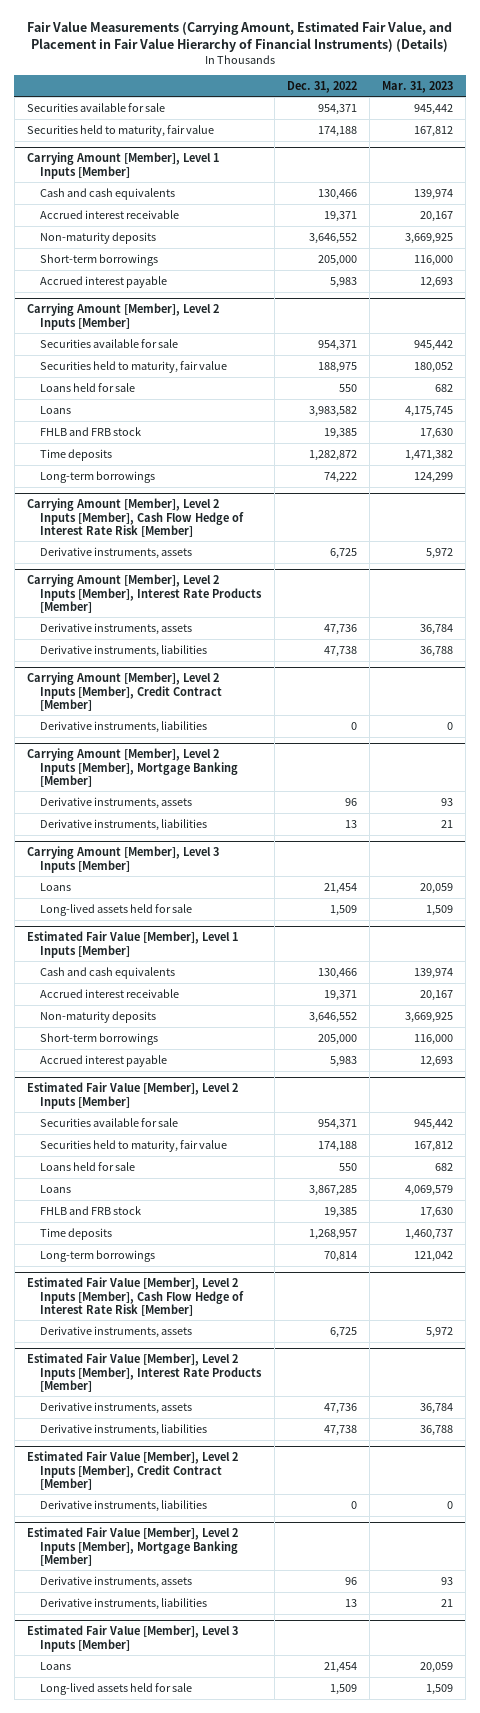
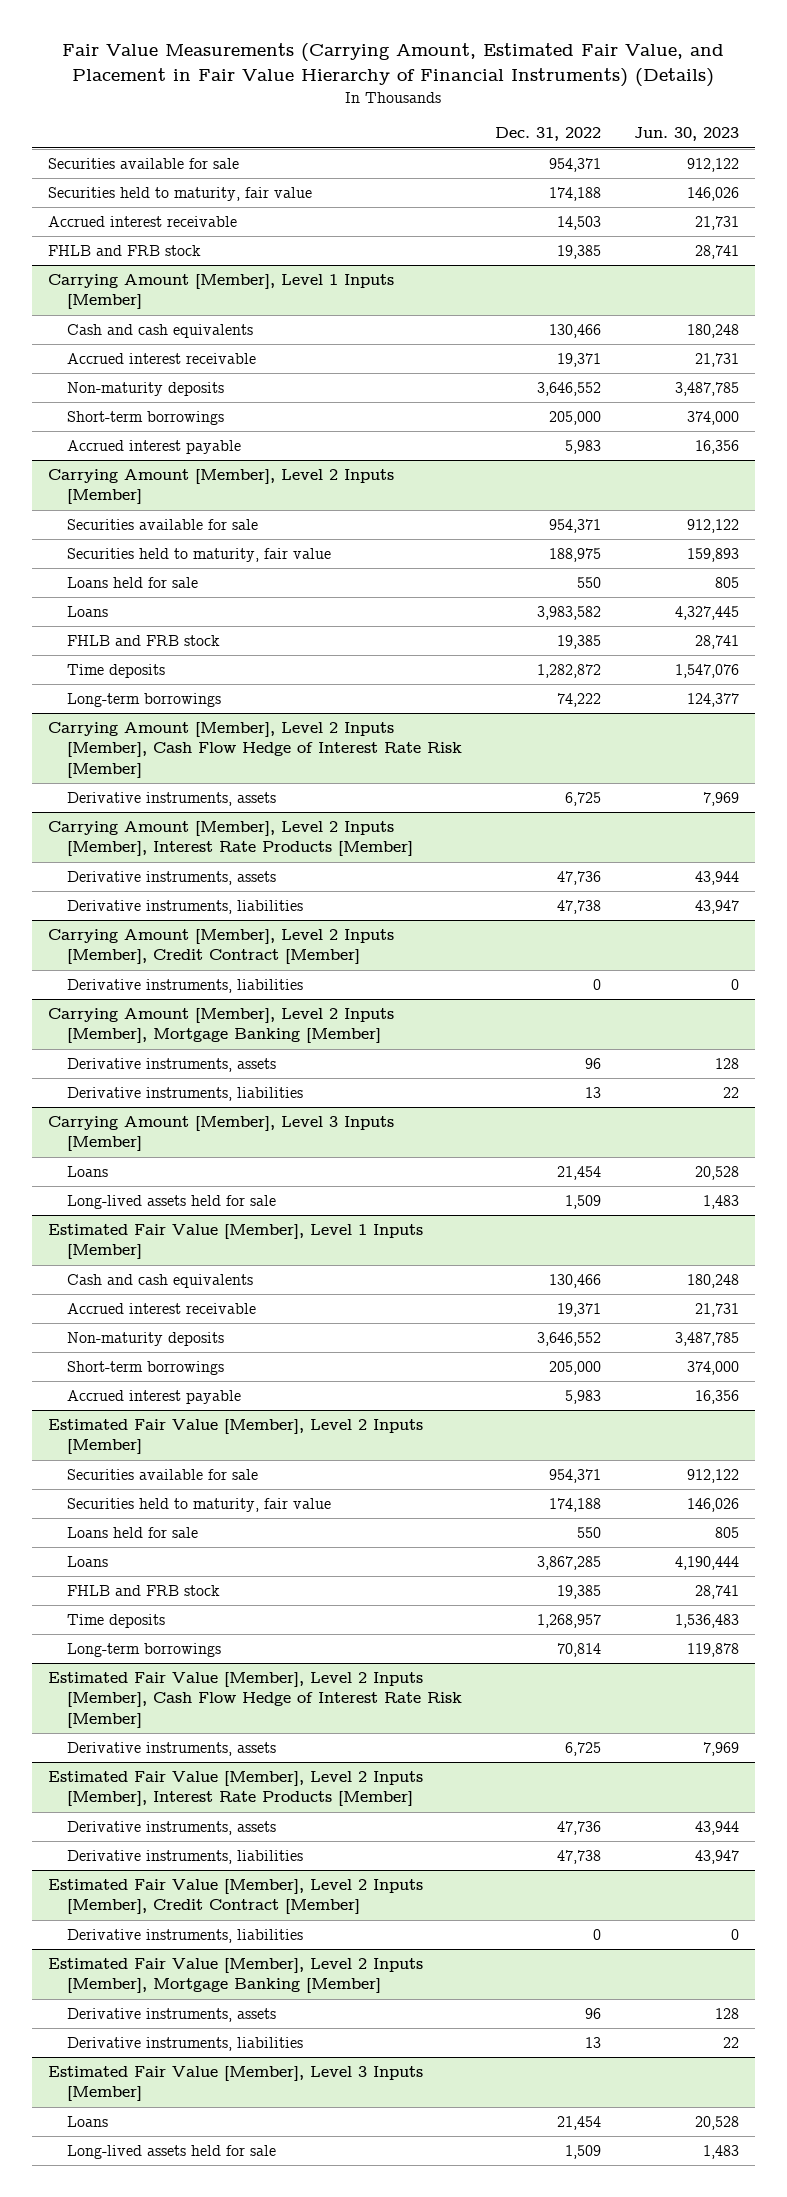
[382,80,454,93] Mar. 31, 2023 -> none
none -> [633,127,739,142] Jun. 30, 2023
none -> [48,216,238,228] Accrued interest receivable
none -> [48,245,202,257] FHLB and FRB stock

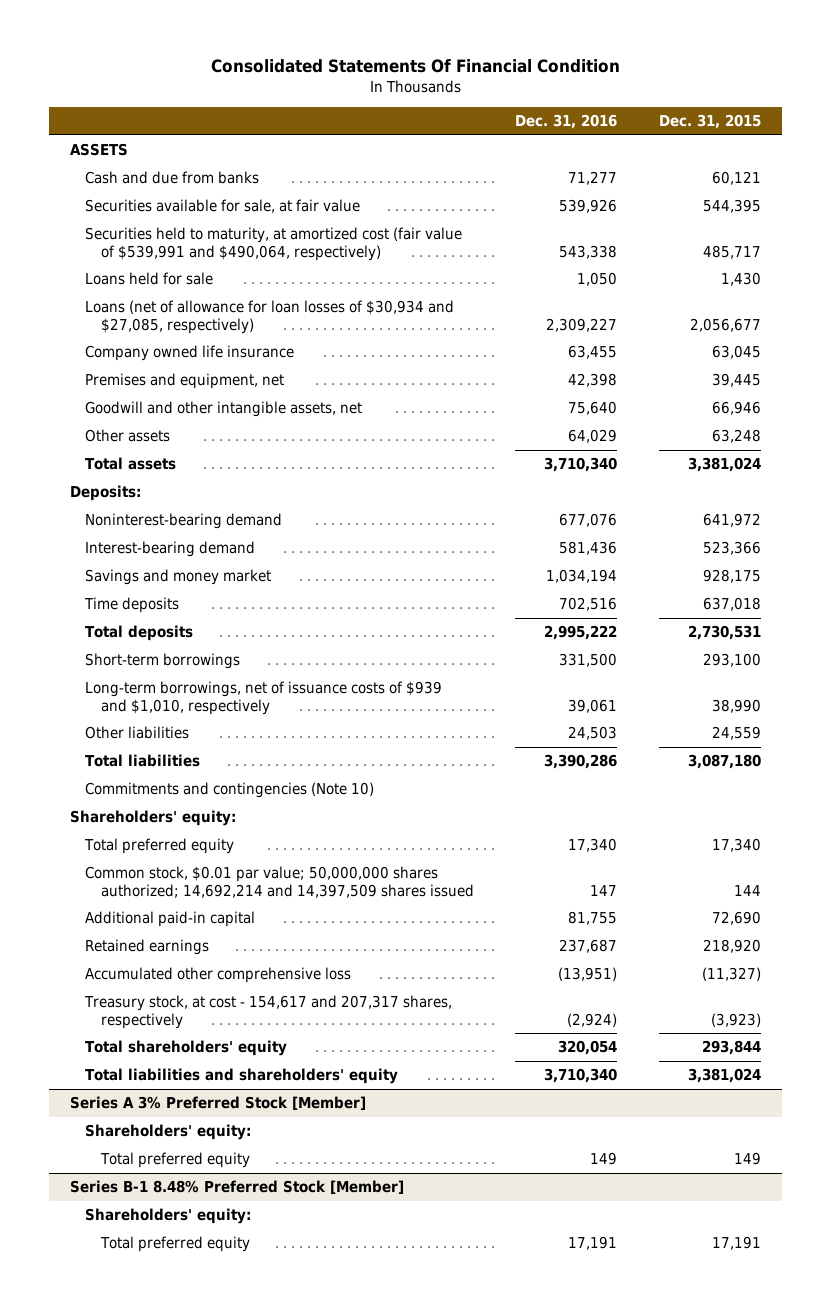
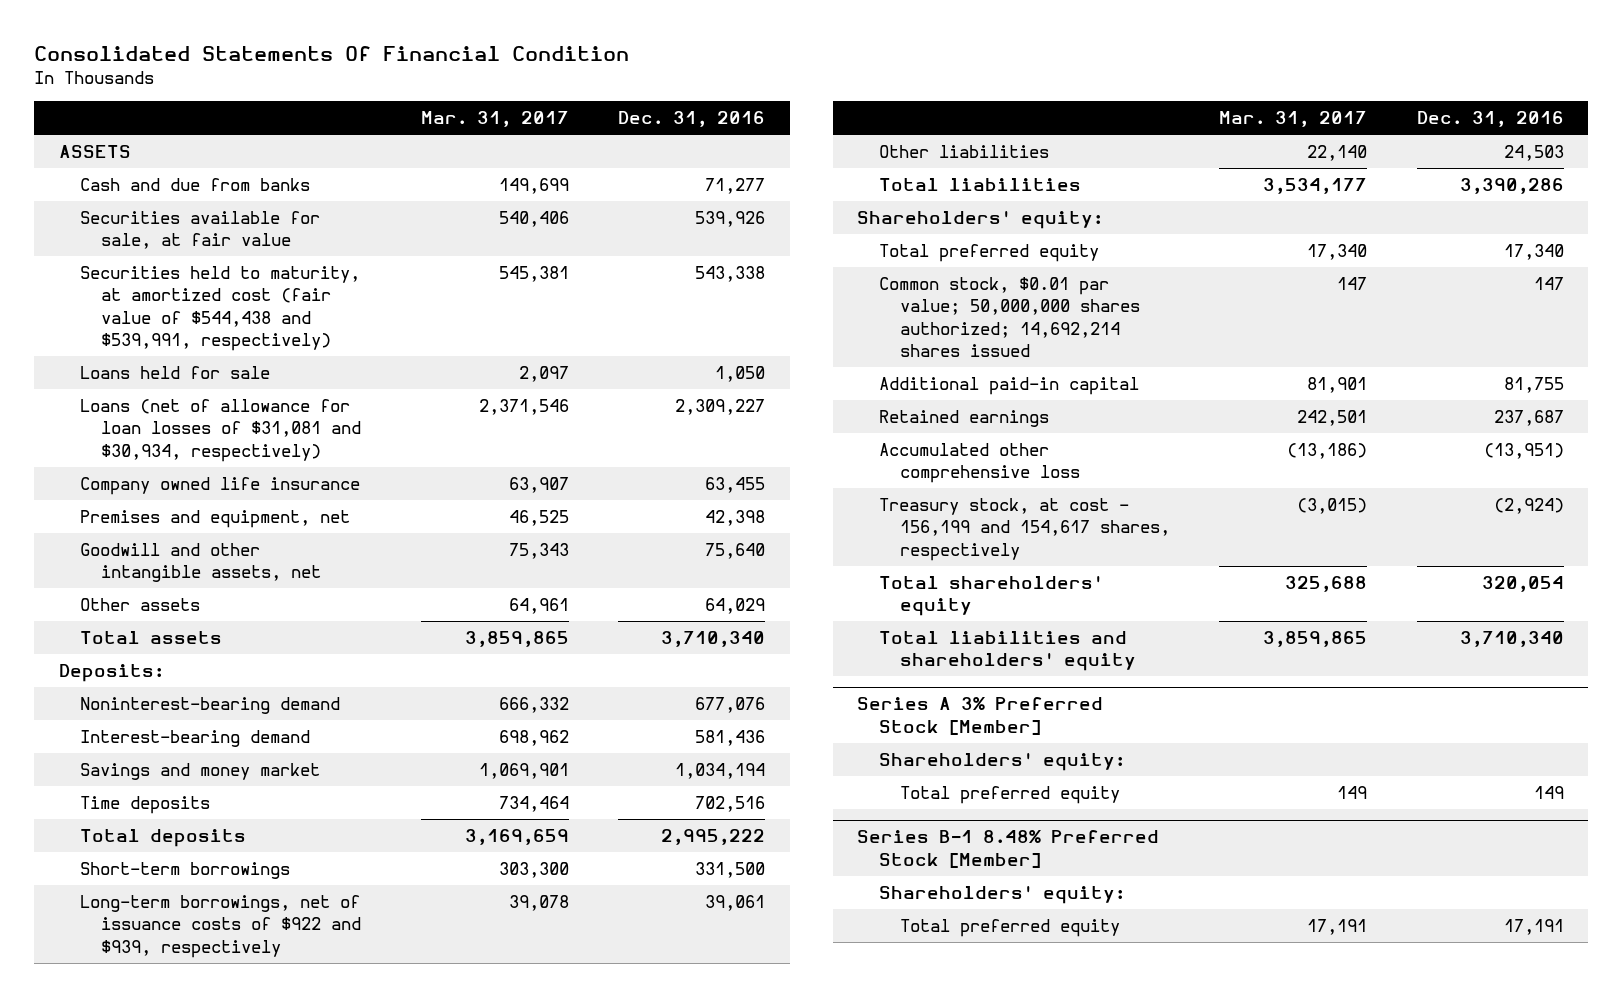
[658,114,761,130] Dec. 31, 2015 -> none
none -> [420,110,569,127] Mar. 31, 2017
[85,227,463,261] Securities held to maturity, at amortized cost (fair value of $539,991 and $490,064, respectively) -> [79,266,360,351] Securities held to maturity, at amortized cost (fair value of $544,438 and $539,991, respectively)
[85,300,455,334] Loans (net of allowance for loan losses of $30,934 and $27,085, respectively) -> [79,399,362,462] Loans (net of allowance for loan losses of $31,081 and $30,934, respectively)
[85,681,443,715] Long-term borrowings, net of issuance costs of $939 and $1,010, respectively -> [79,895,362,958] Long-term borrowings, net of issuance costs of $922 and $939, respectively
[85,782,375,799] Commitments and contingencies (Note 10) -> none
[85,866,474,898] Common stock, $0.01 par value; 50,000,000 shares authorized; 14,692,214 and 14,397,509 shares issued -> [878,277,1140,357] Common stock, $0.01 par value; 50,000,000 shares authorized; 14,692,214 shares issued
[84,995,453,1029] Treasury stock, at cost - 154,617 and 207,317 shares, respectively -> [878,498,1170,561] Treasury stock, at cost - 156,199 and 154,617 shares, respectively

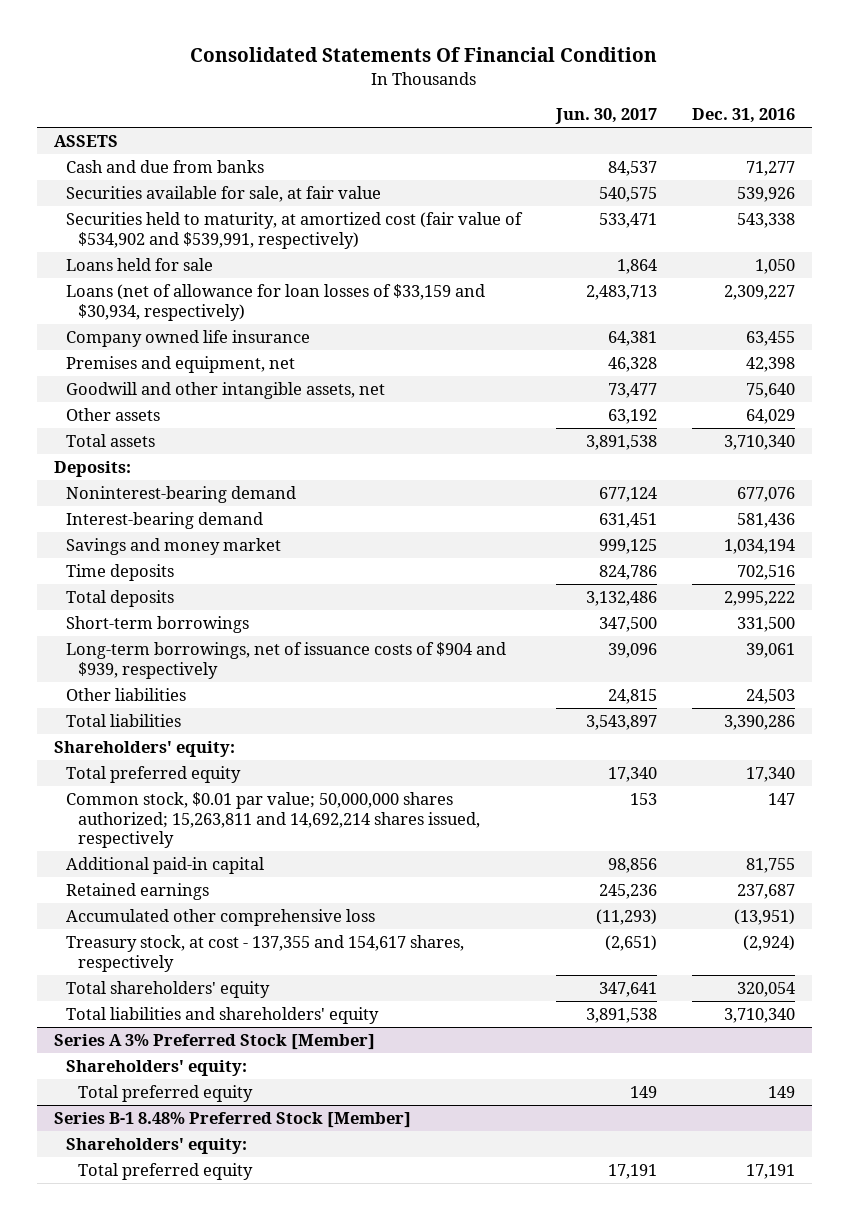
[420,110,569,127] Mar. 31, 2017 -> none
none -> [555,108,658,125] Jun. 30, 2017
[79,266,360,351] Securities held to maturity, at amortized cost (fair value of $544,438 and $539,991, respectively) -> [66,211,524,249] Securities held to maturity, at amortized cost (fair value of $534,902 and $539,991, respectively)
[79,399,362,462] Loans (net of allowance for loan losses of $31,081 and $30,934, respectively) -> [66,283,486,321] Loans (net of allowance for loan losses of $33,159 and $30,934, respectively)
[79,895,362,958] Long-term borrowings, net of issuance costs of $922 and $939, respectively -> [66,641,507,679] Long-term borrowings, net of issuance costs of $904 and $939, respectively
[878,277,1140,357] Common stock, $0.01 par value; 50,000,000 shares authorized; 14,692,214 shares issued -> [66,791,481,849] Common stock, $0.01 par value; 50,000,000 shares authorized; 15,263,811 and 14,692,214 shares issued, respectively
[878,498,1170,561] Treasury stock, at cost - 156,199 and 154,617 shares, respectively -> [66,934,465,972] Treasury stock, at cost - 137,355 and 154,617 shares, respectively

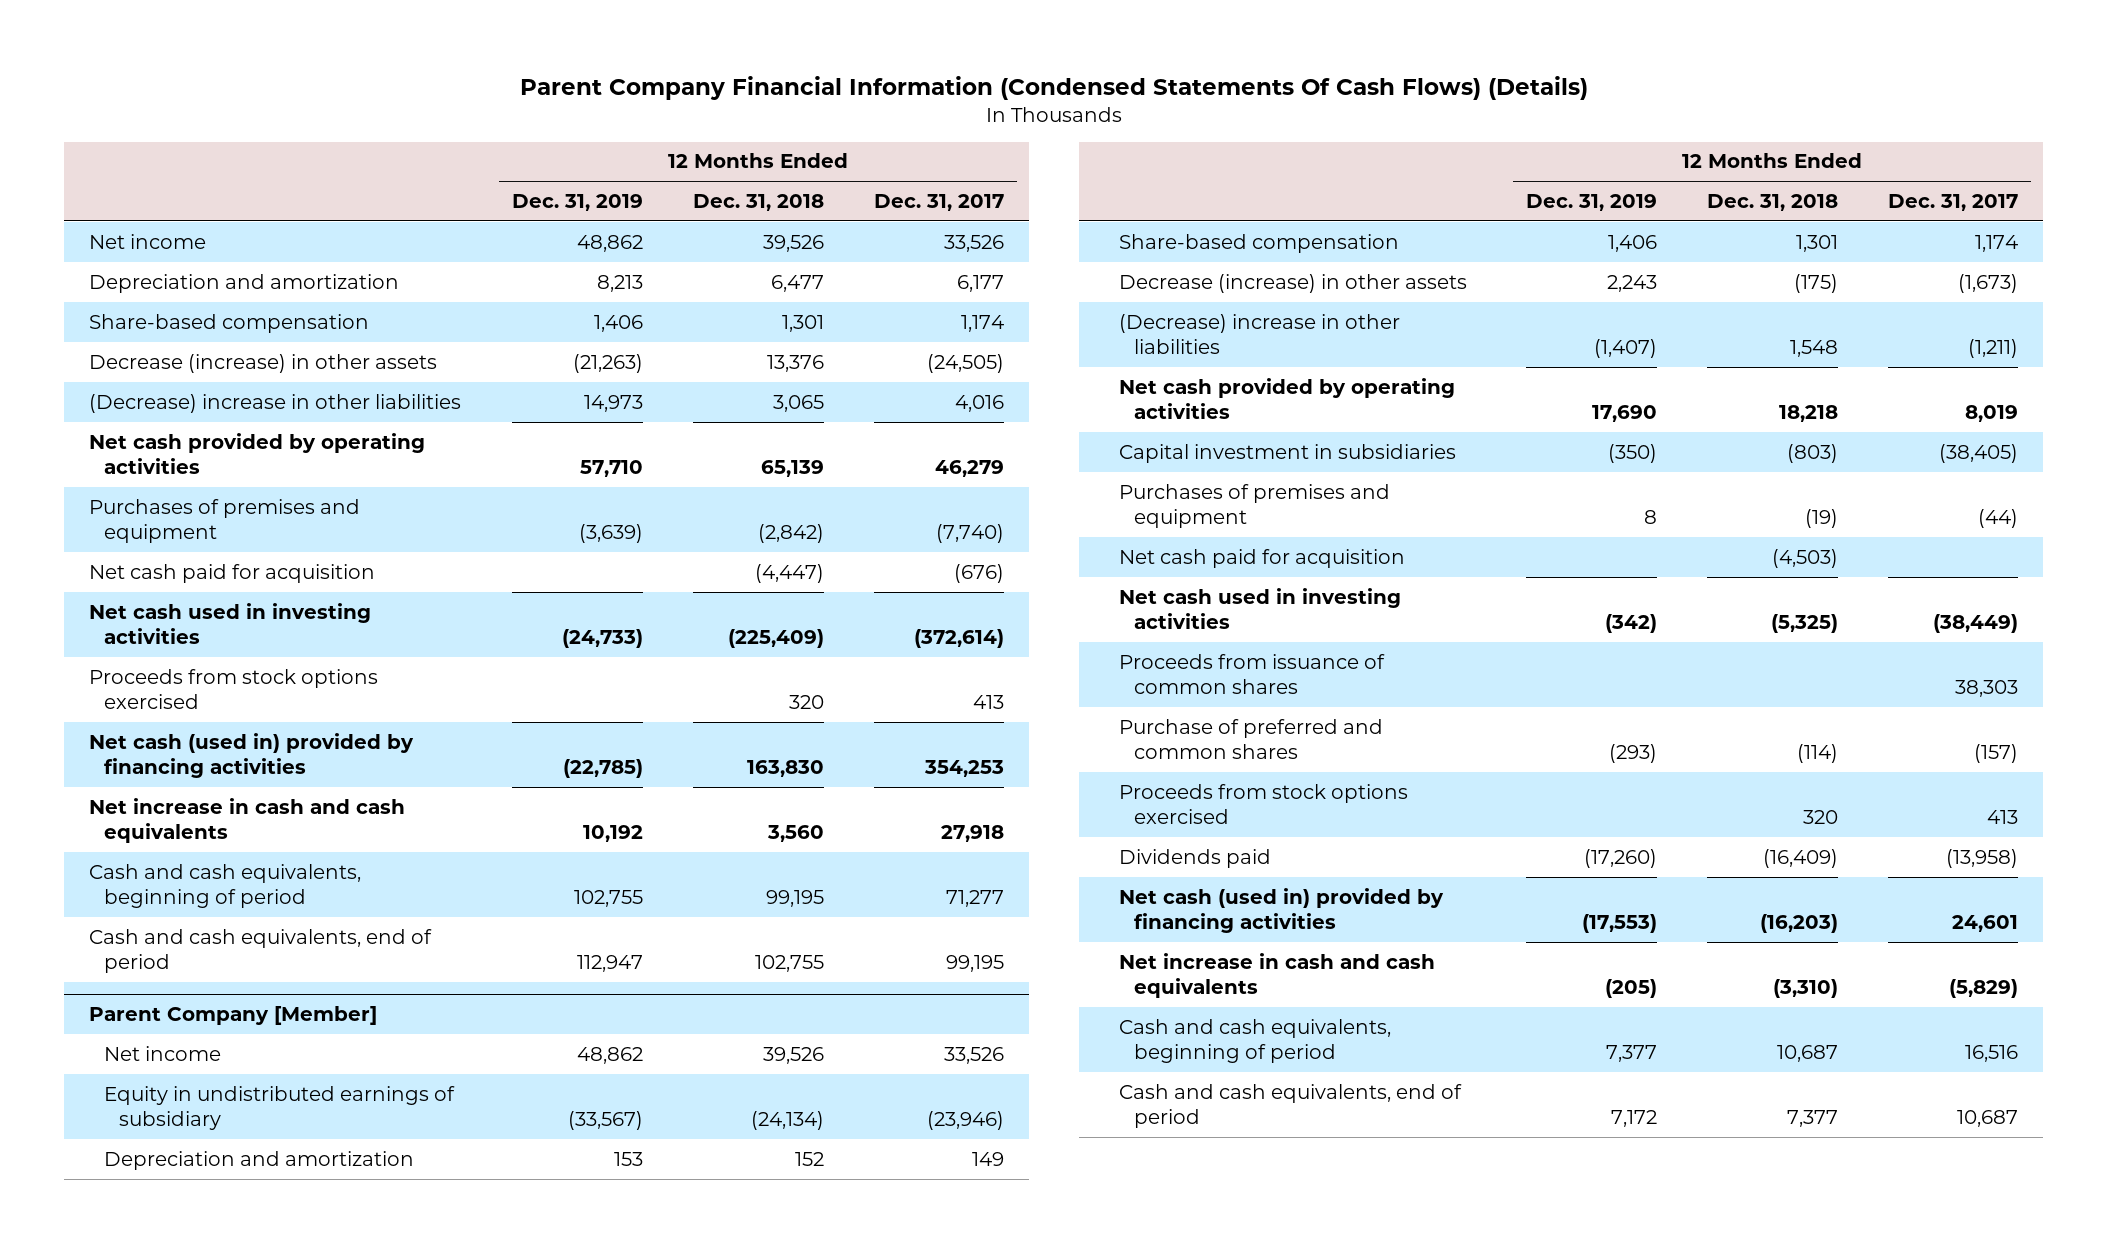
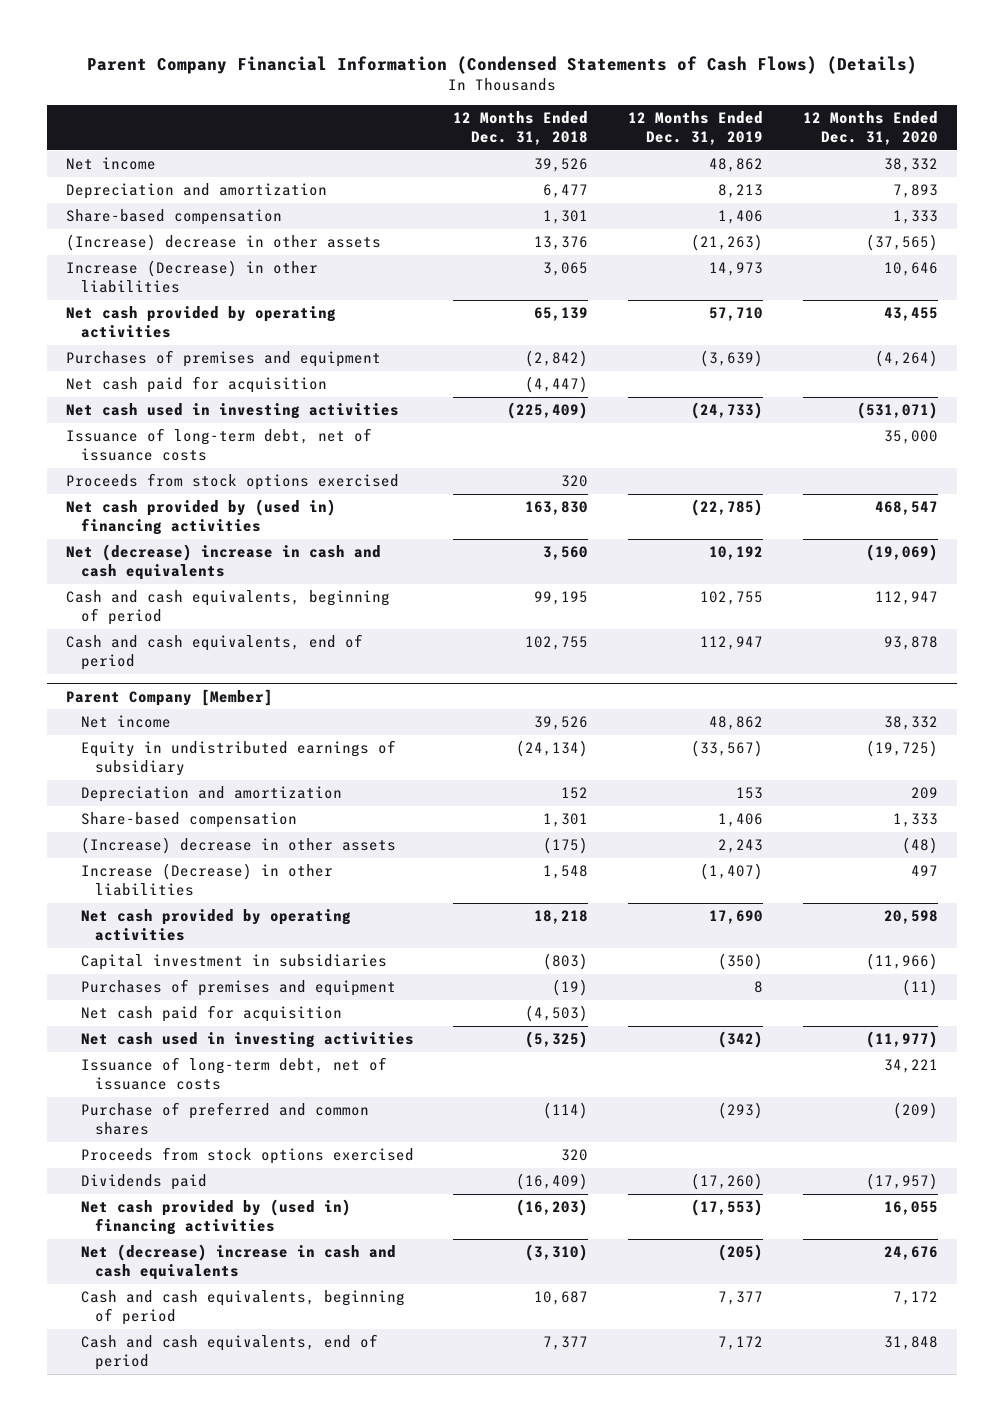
[519,76,1588,101] Parent Company Financial Information (Condensed Statements Of Cash Flows) (Details) -> [87,55,918,74] Parent Company Financial Information (Condensed Statements of Cash Flows) (Details)
[874,193,1005,211] Dec. 31, 2017 -> none
none -> [802,111,938,146] 12 Months Ended Dec. 31, 2020
[89,353,438,373] Decrease (increase) in other assets -> [66,234,382,252] (Increase) decrease in other assets
[89,393,462,413] (Decrease) increase in other liabilities -> [66,260,319,294] Increase (Decrease) in other liabilities
none -> [66,428,373,462] Issuance of long-term debt, net of issuance costs
[89,732,415,778] Net cash (used in) provided by financing activities -> [66,499,337,536] Net cash provided by (used in) financing activities
[89,797,406,843] Net increase in cash and cash equivalents -> [66,544,382,581] Net (decrease) increase in cash and cash equivalents
[1118,273,1467,293] Decrease (increase) in other assets -> [80,837,396,855] (Increase) decrease in other assets
[1118,313,1400,354] (Decrease) increase in other liabilities -> [80,863,333,897] Increase (Decrease) in other liabilities
[1118,653,1385,694] Proceeds from issuance of common shares -> none
none -> [80,1057,387,1091] Issuance of long-term debt, net of issuance costs
[1118,887,1444,933] Net cash (used in) provided by financing activities -> [80,1199,351,1236] Net cash provided by (used in) financing activities
[1118,952,1435,998] Net increase in cash and cash equivalents -> [80,1244,396,1281] Net (decrease) increase in cash and cash equivalents

